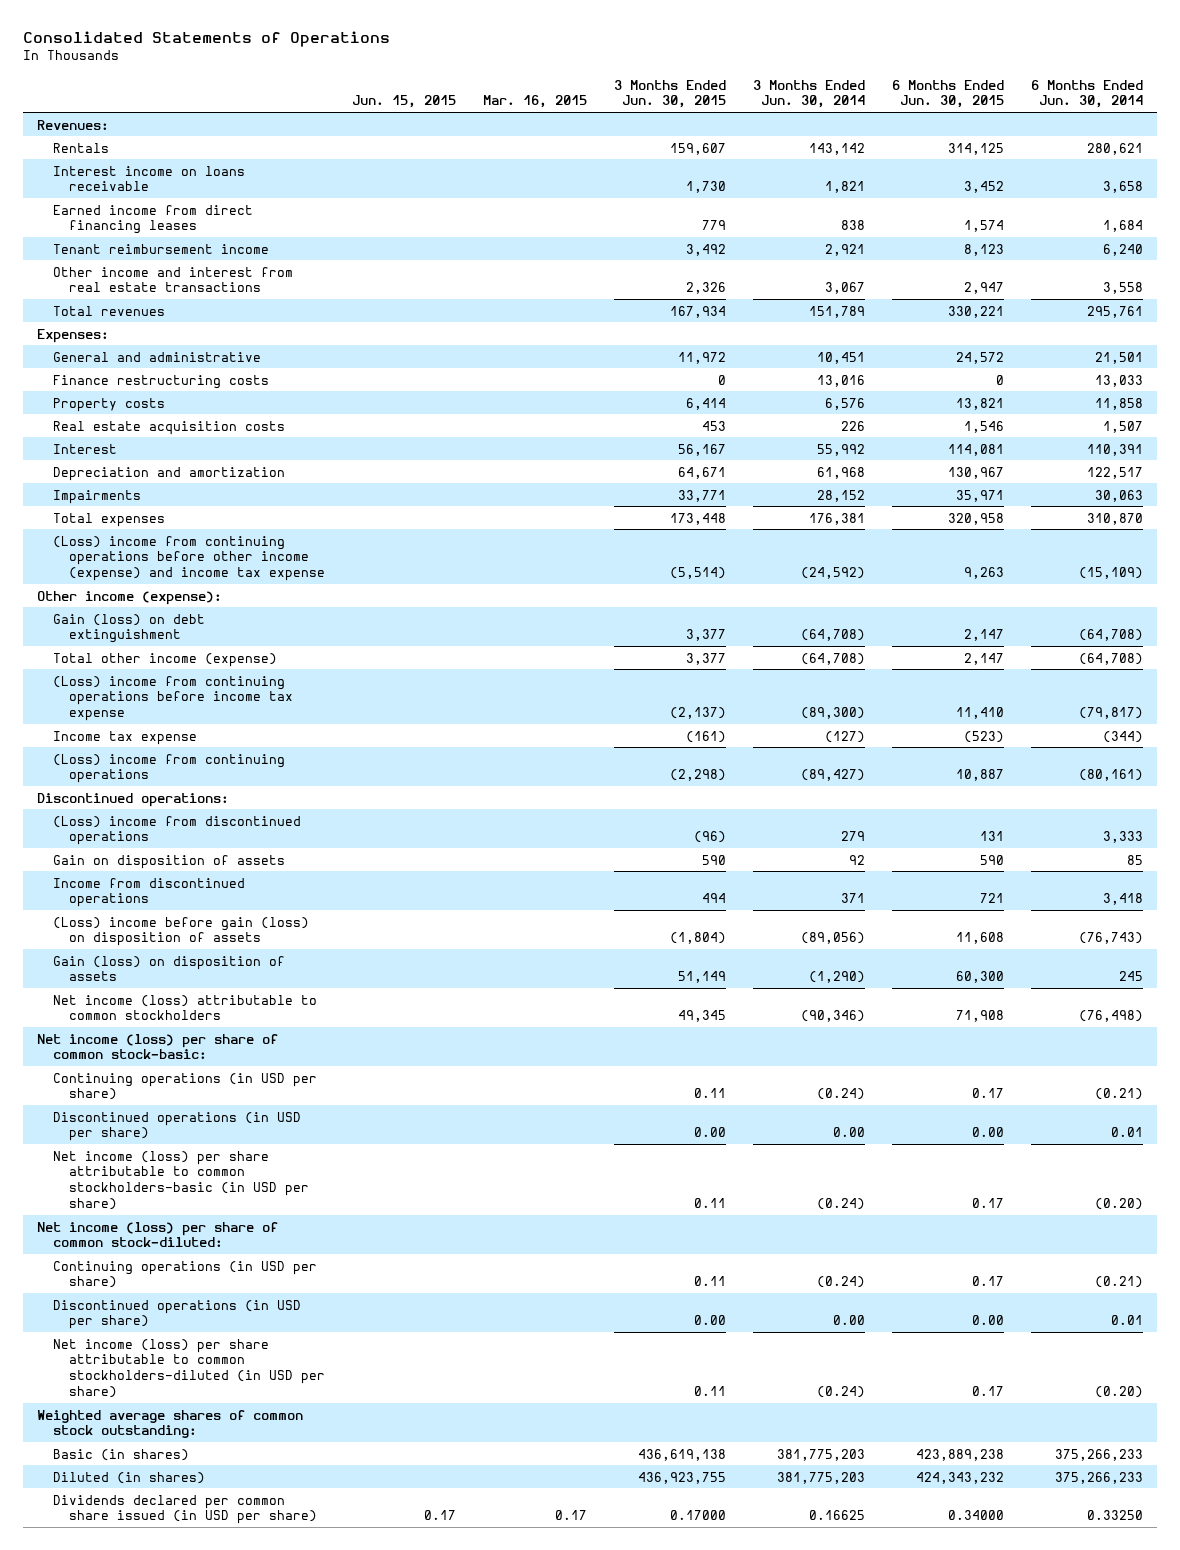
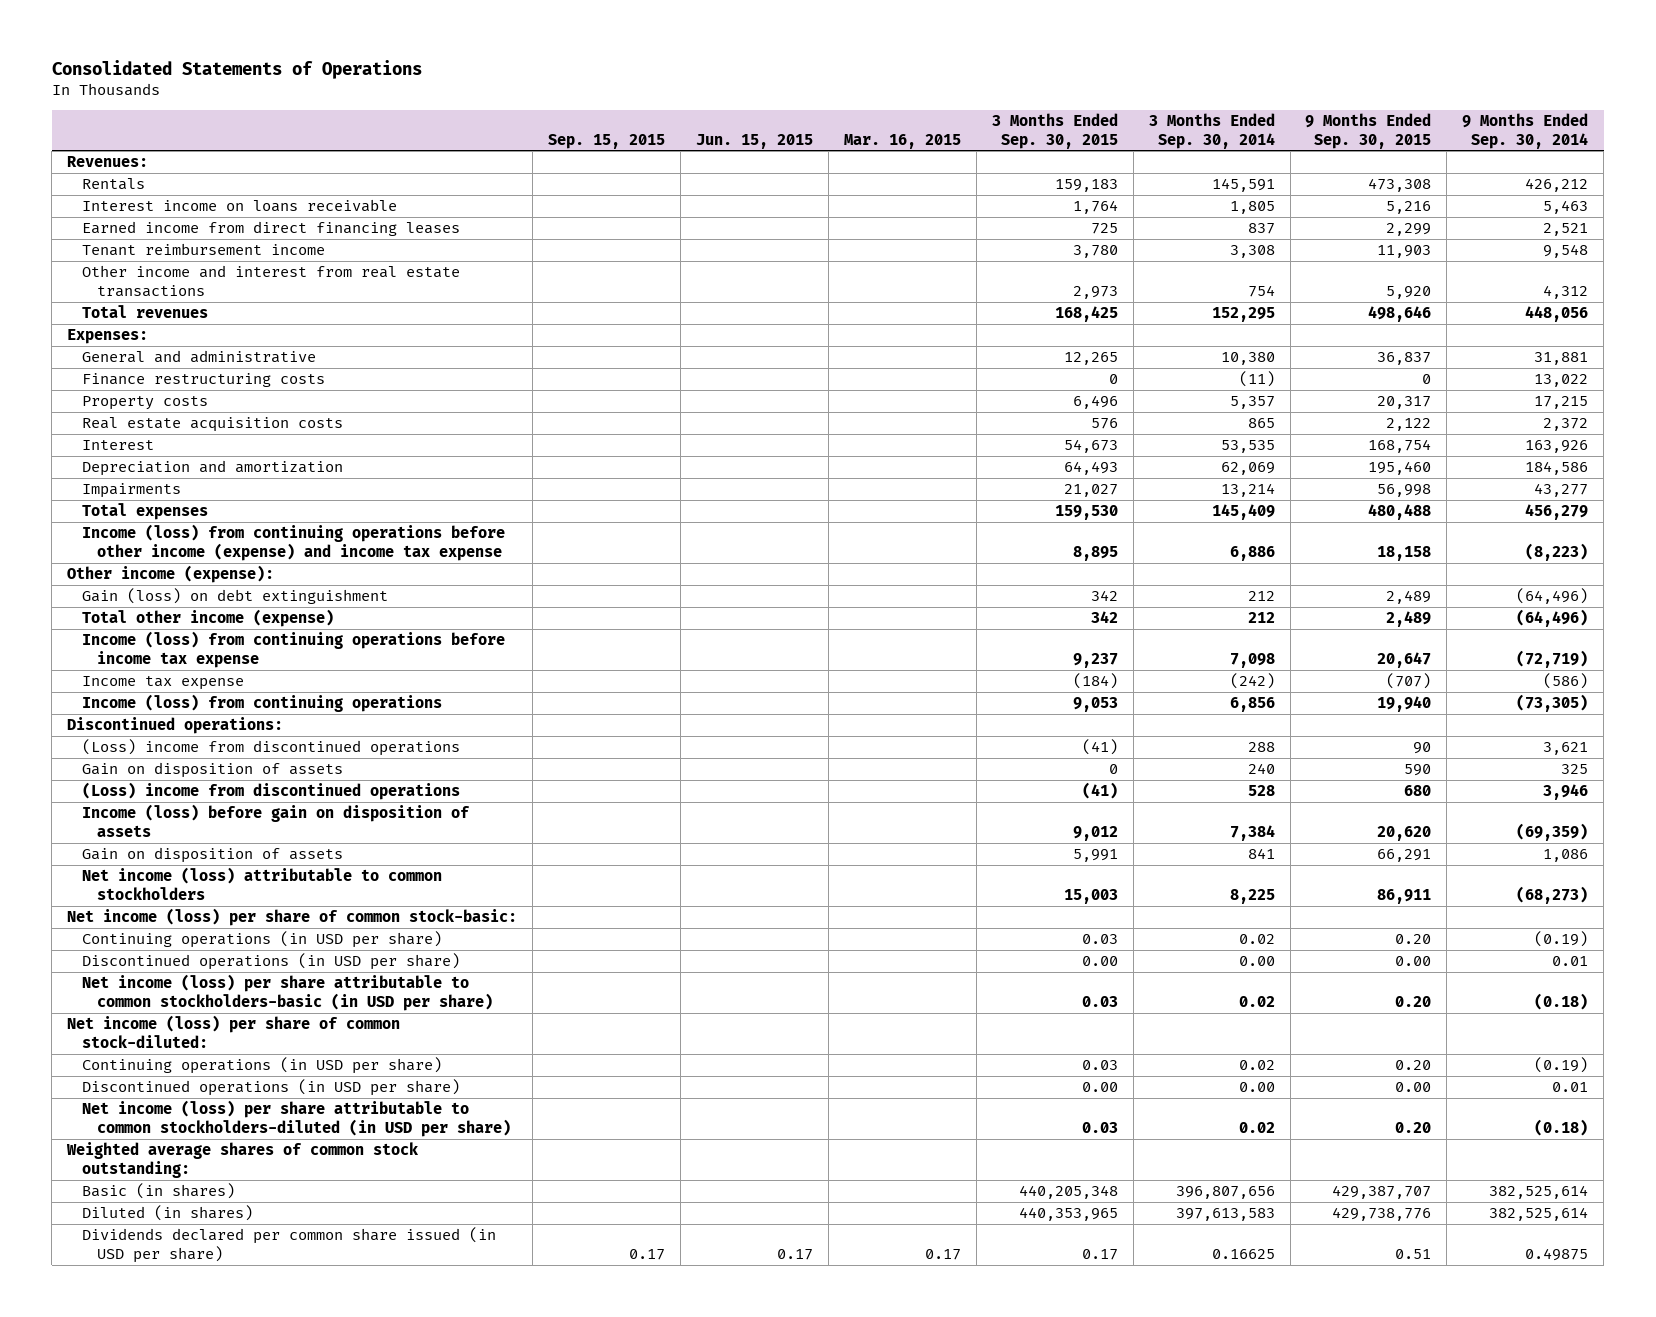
[614,79,727,109] 3 Months Ended Jun. 30, 2015 -> none
[753,79,866,109] 3 Months Ended Jun. 30, 2014 -> none
[892,79,1005,109] 6 Months Ended Jun. 30, 2015 -> none
[1031,79,1144,109] 6 Months Ended Jun. 30, 2014 -> none
none -> [548,133,666,149] Sep. 15, 2015
none -> [991,113,1118,149] 3 Months Ended Sep. 30, 2015
none -> [1148,113,1275,149] 3 Months Ended Sep. 30, 2014
none -> [1305,113,1432,149] 9 Months Ended Sep. 30, 2015
none -> [1462,113,1589,149] 9 Months Ended Sep. 30, 2014
[52,535,326,582] (Loss) income from continuing operations before other income (expense) and income tax expense -> [82,524,506,561] Income (loss) from continuing operations before other income (expense) and income tax expense
[52,675,294,722] (Loss) income from continuing operations before income tax expense -> [82,631,506,668] Income (loss) from continuing operations before income tax expense
[52,753,285,784] (Loss) income from continuing operations -> [82,694,443,713] Income (loss) from continuing operations
[52,877,245,908] Income from discontinued operations -> [82,782,461,801] (Loss) income from discontinued operations
[52,916,309,947] (Loss) income before gain (loss) on disposition of assets -> [82,804,471,837] Income (loss) before gain on disposition of assets
[52,955,285,982] Gain (loss) on disposition of assets -> [82,847,344,864] Gain on disposition of assets

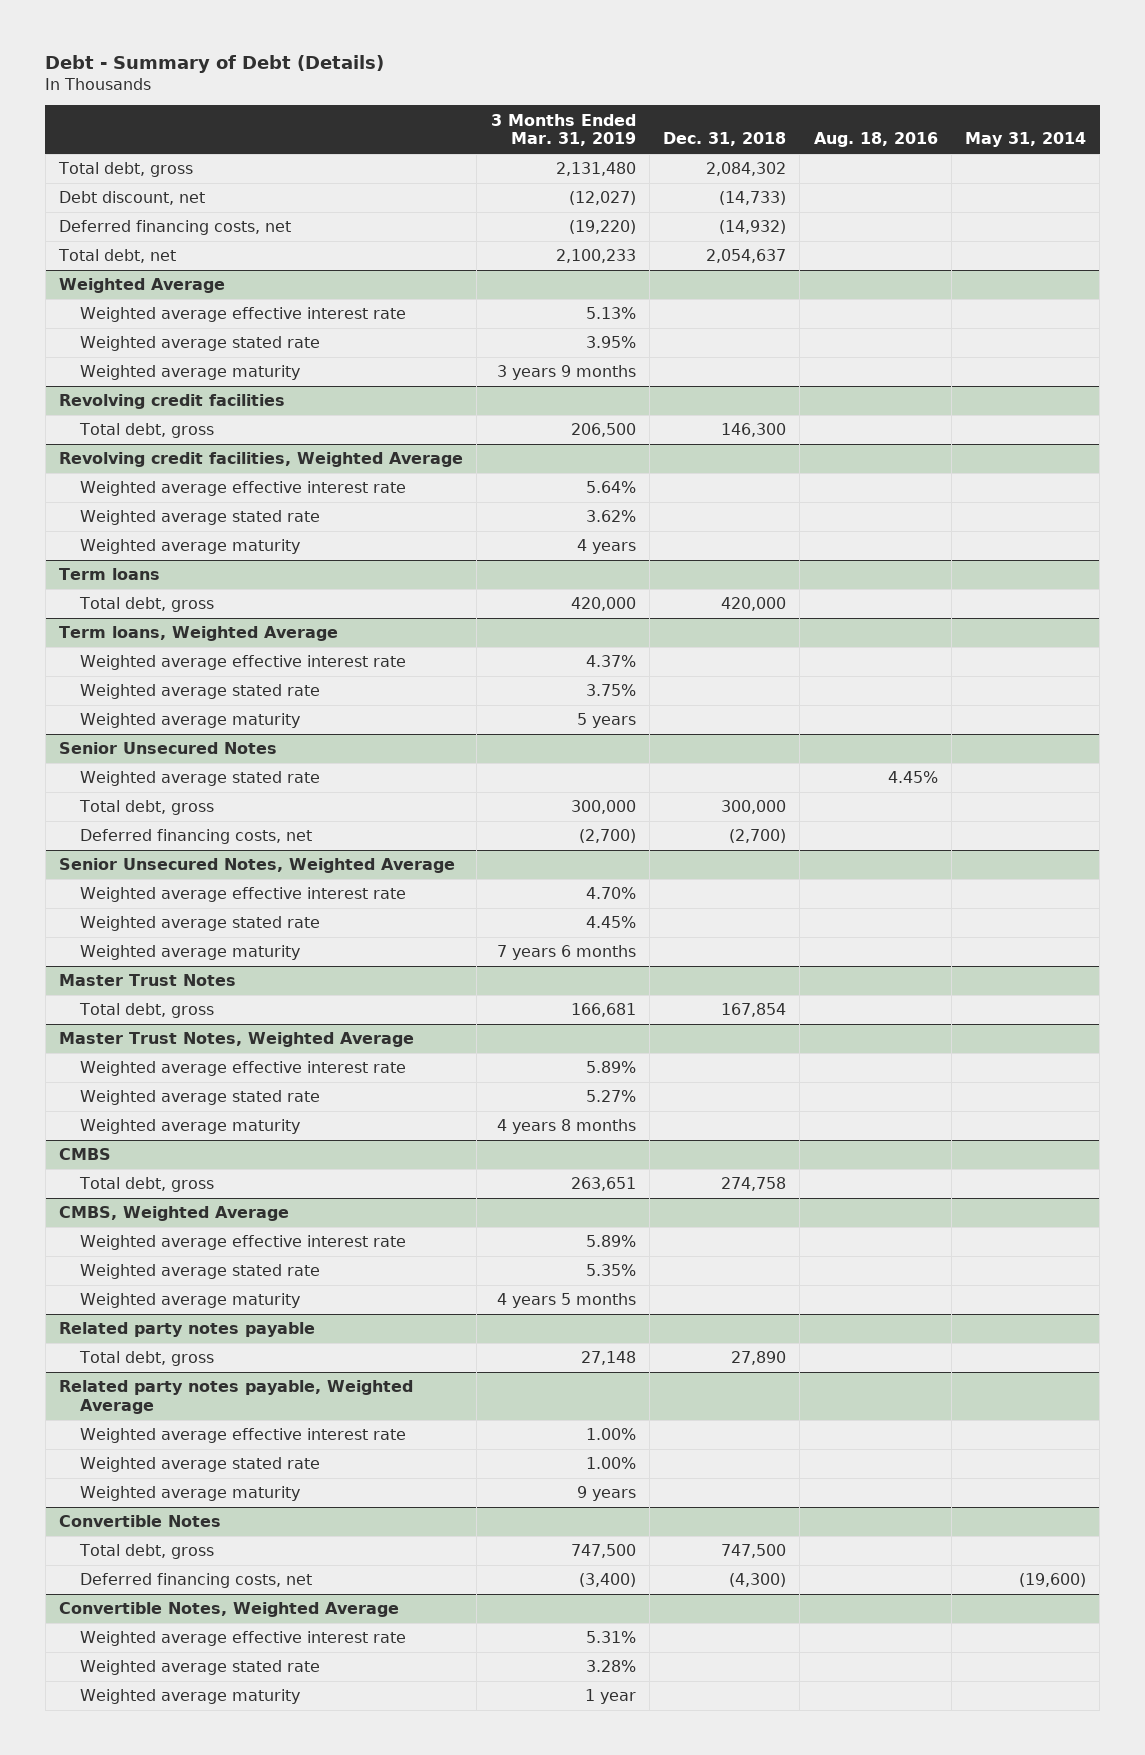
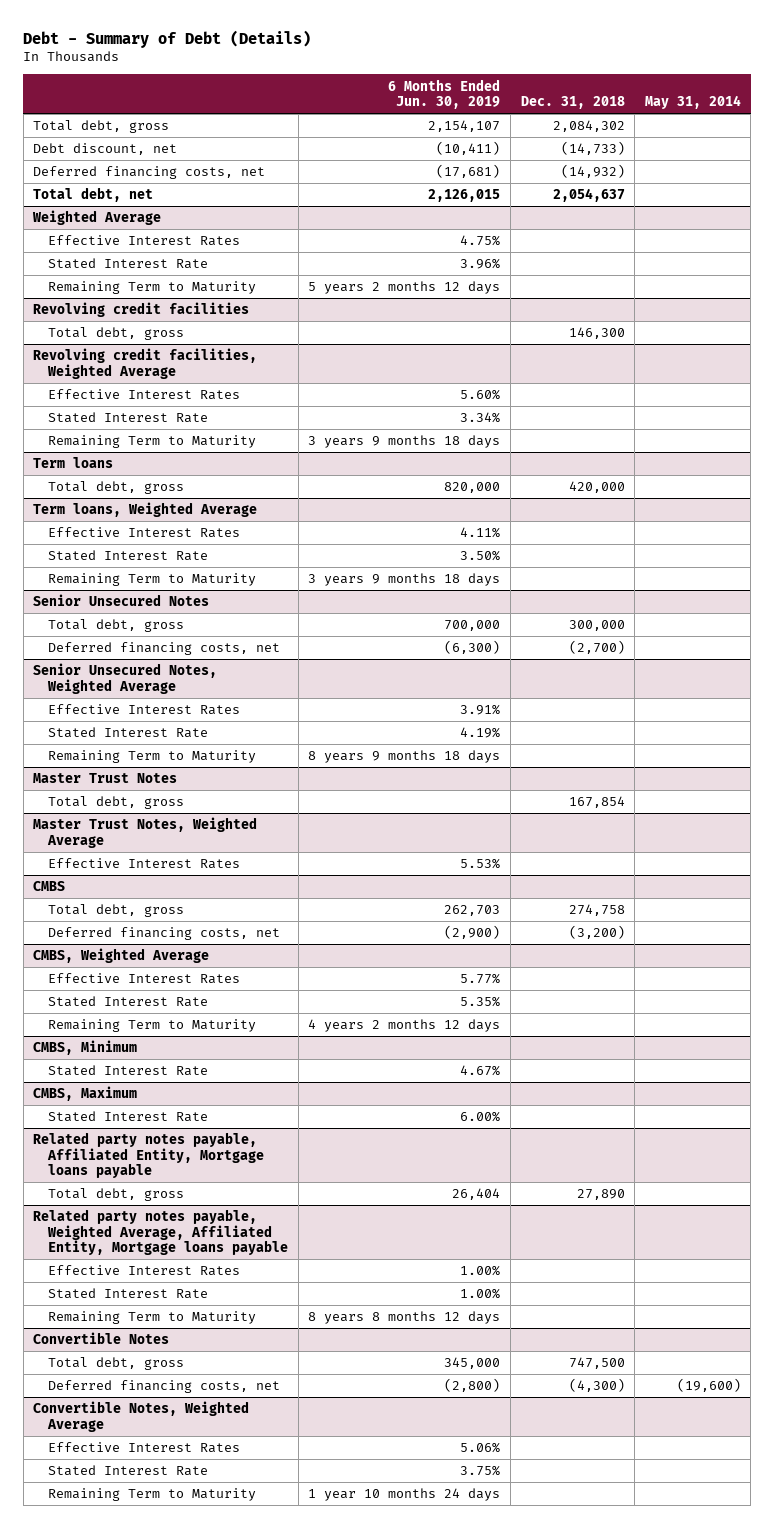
[490,113,636,147] 3 Months Ended Mar. 31, 2019 -> none
[813,132,938,148] Aug. 18, 2016 -> none
none -> [388,78,501,110] 6 Months Ended Jun. 30, 2019
[79,307,406,323] Weighted average effective interest rate -> [48,235,241,247] Effective Interest Rates
[79,336,320,352] Weighted average stated rate -> [48,258,209,270] Stated Interest Rate
[79,365,300,381] Weighted average maturity -> [48,281,257,295] Remaining Term to Maturity
[79,481,406,497] Weighted average effective interest rate -> [48,389,241,401] Effective Interest Rates
[79,510,320,526] Weighted average stated rate -> [48,412,209,424] Stated Interest Rate
[79,539,300,555] Weighted average maturity -> [48,435,257,449] Remaining Term to Maturity
[79,655,406,671] Weighted average effective interest rate -> [48,527,241,539] Effective Interest Rates
[79,684,320,700] Weighted average stated rate -> [48,550,209,562] Stated Interest Rate
[79,713,300,729] Weighted average maturity -> [48,573,257,587] Remaining Term to Maturity
[79,771,320,787] Weighted average stated rate -> none
[79,887,406,903] Weighted average effective interest rate -> [48,704,241,716] Effective Interest Rates
[79,916,320,932] Weighted average stated rate -> [48,727,209,739] Stated Interest Rate
[79,945,300,961] Weighted average maturity -> [48,750,257,764] Remaining Term to Maturity
[79,1090,320,1106] Weighted average stated rate -> none
[79,1119,300,1135] Weighted average maturity -> none
[79,1061,406,1077] Weighted average effective interest rate -> [48,858,241,870] Effective Interest Rates
none -> [48,927,281,941] Deferred financing costs, net
[79,1235,406,1251] Weighted average effective interest rate -> [48,973,241,985] Effective Interest Rates
[79,1264,320,1280] Weighted average stated rate -> [48,996,209,1008] Stated Interest Rate
[79,1293,300,1309] Weighted average maturity -> [48,1019,257,1033] Remaining Term to Maturity
none -> [33,1040,138,1056] CMBS, Minimum
none -> [48,1065,209,1077] Stated Interest Rate
none -> [33,1086,138,1102] CMBS, Maximum
none -> [48,1111,209,1123] Stated Interest Rate
[58,1322,315,1338] Related party notes payable -> [33,1132,265,1179] Related party notes payable, Affiliated Entity, Mortgage loans payable
[58,1380,413,1414] Related party notes payable, Weighted Average -> [33,1209,289,1256] Related party notes payable, Weighted Average, Affiliated Entity, Mortgage loans payable
[79,1428,406,1444] Weighted average effective interest rate -> [48,1265,241,1277] Effective Interest Rates
[79,1457,320,1473] Weighted average stated rate -> [48,1288,209,1300] Stated Interest Rate
[79,1486,300,1502] Weighted average maturity -> [48,1311,257,1325] Remaining Term to Maturity
[79,1631,406,1647] Weighted average effective interest rate -> [48,1442,241,1454] Effective Interest Rates
[79,1660,320,1676] Weighted average stated rate -> [48,1465,209,1477] Stated Interest Rate
[79,1689,300,1705] Weighted average maturity -> [48,1488,257,1502] Remaining Term to Maturity

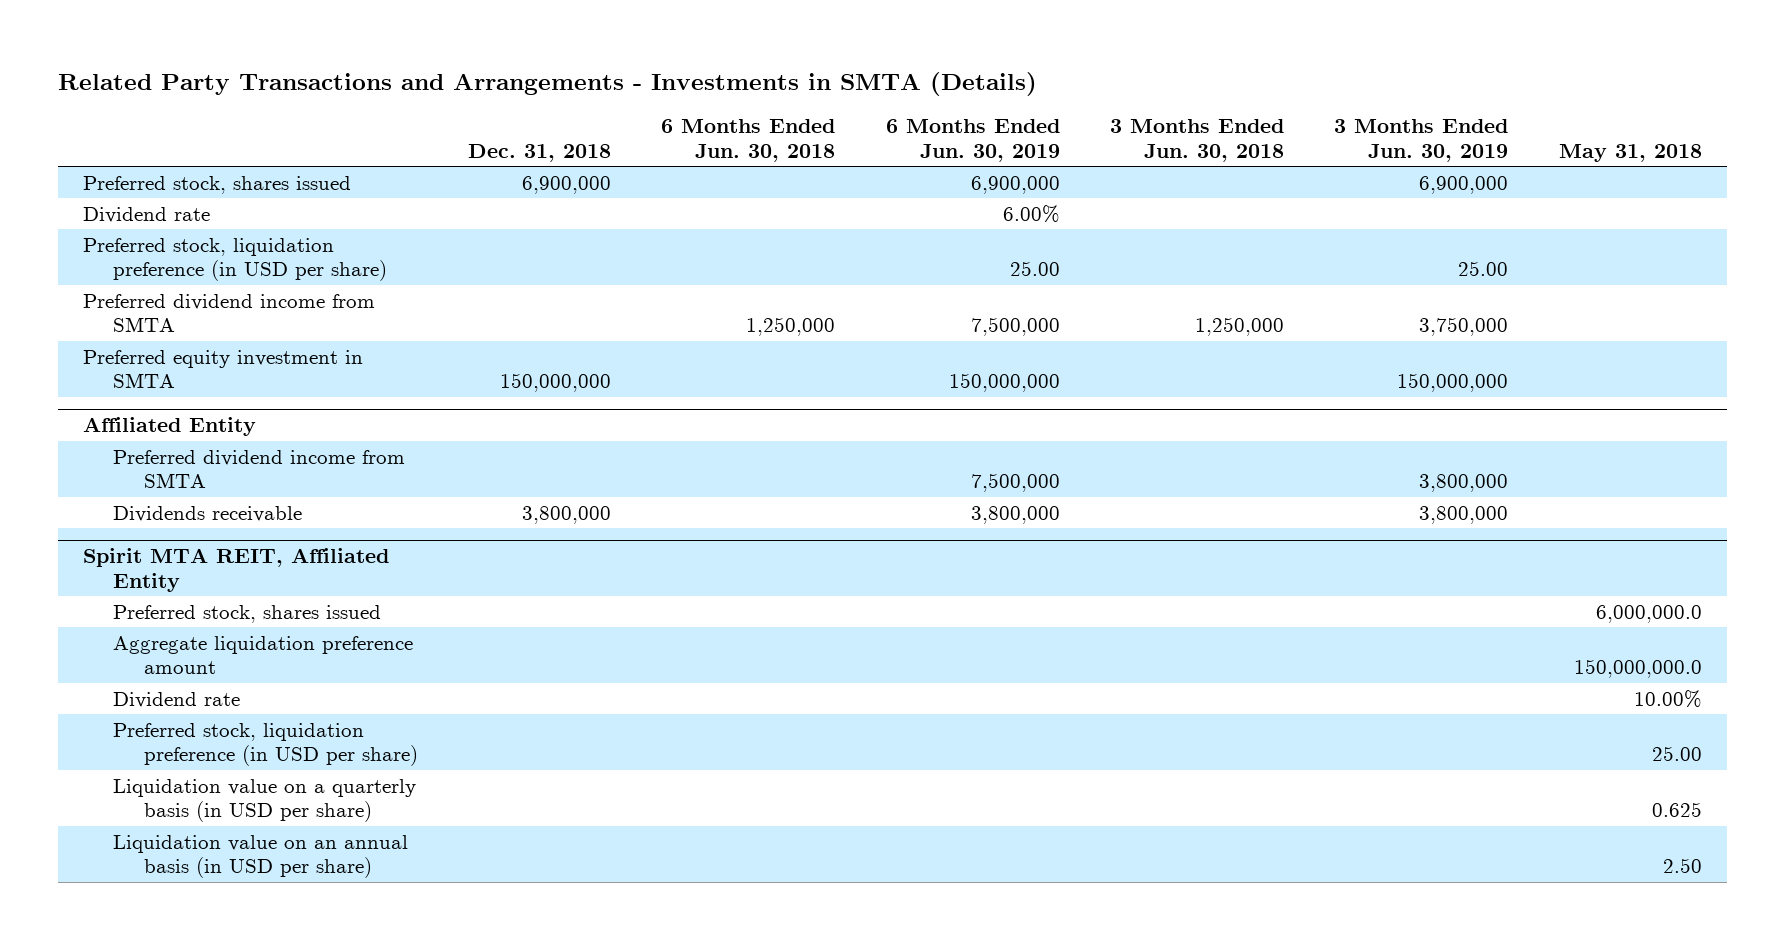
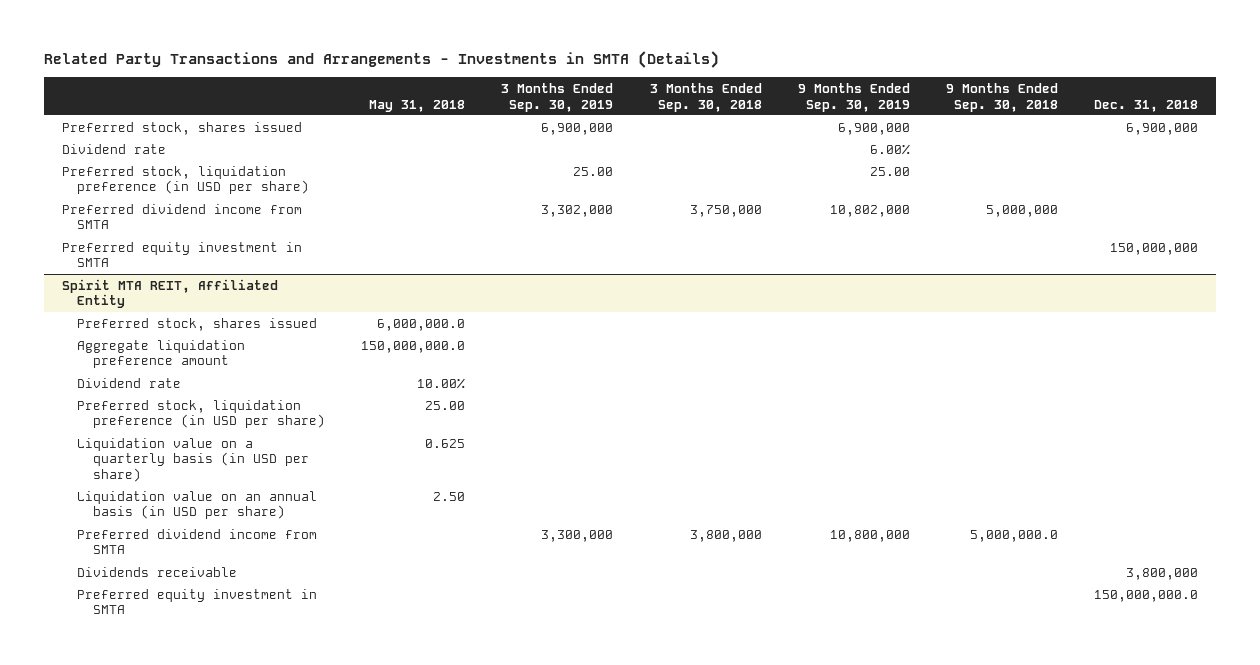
[661,119,836,162] 6 Months Ended Jun. 30, 2018 -> none
[885,119,1060,162] 6 Months Ended Jun. 30, 2019 -> none
[1109,119,1284,162] 3 Months Ended Jun. 30, 2018 -> none
[1334,119,1509,162] 3 Months Ended Jun. 30, 2019 -> none
none -> [501,82,614,112] 3 Months Ended Sep. 30, 2019
none -> [649,82,762,112] 3 Months Ended Sep. 30, 2018
none -> [797,82,910,112] 9 Months Ended Sep. 30, 2019
none -> [946,82,1059,112] 9 Months Ended Sep. 30, 2018
[82,417,256,437] Affiliated Entity -> none
[113,449,406,489] Preferred dividend income from SMTA -> none
[113,505,303,522] Dividends receivable -> none
none -> [77,528,318,555] Preferred dividend income from SMTA
none -> [77,566,238,577] Dividends receivable
none -> [77,588,318,615] Preferred equity investment in SMTA

